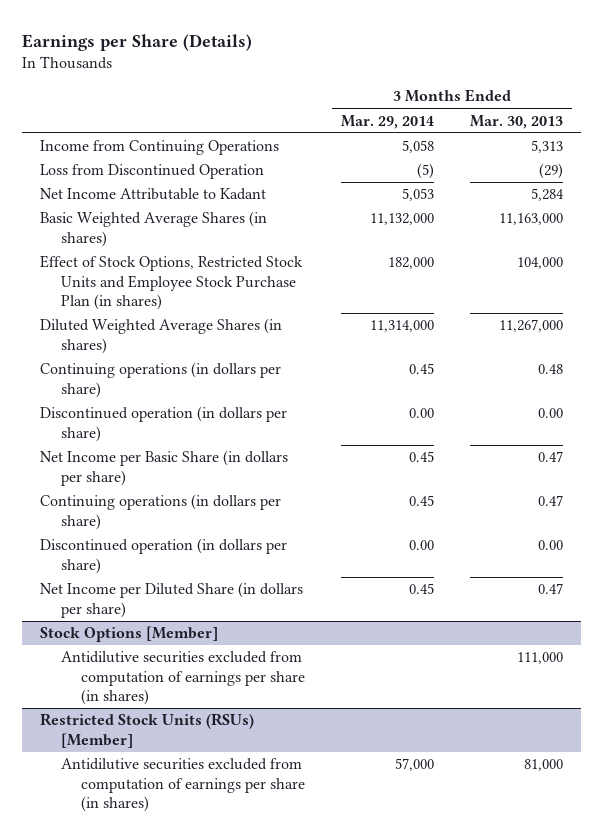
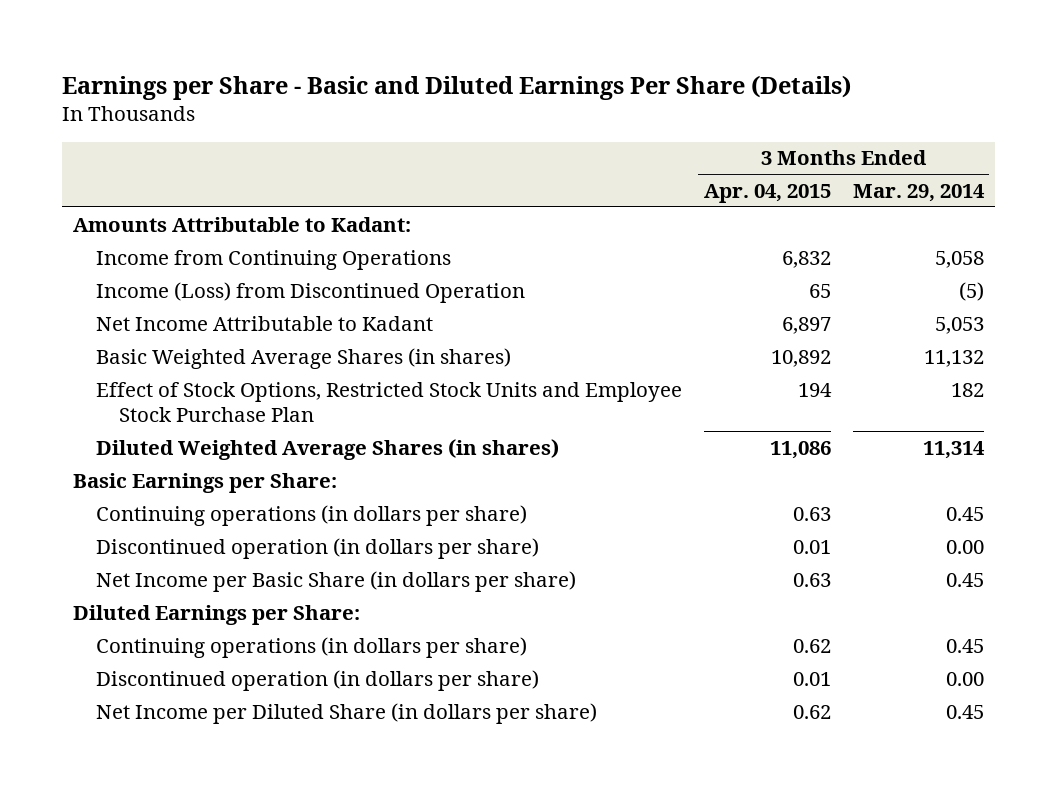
[22,33,253,51] Earnings per Share (Details) -> [62,74,852,100] Earnings per Share - Basic and Diluted Earnings Per Share (Details)
[470,114,564,129] Mar. 30, 2013 -> none
none -> [703,183,831,203] Apr. 04, 2015
none -> [73,216,412,232] Amounts Attributable to Kadant:
[40,164,265,180] Loss from Discontinued Operation -> [95,281,525,303] Income (Loss) from Discontinued Operation
[370,213,435,226] 11,132,000 -> [923,349,984,367] 11,132
[40,255,304,310] Effect of Stock Options, Restricted Stock Units and Employee Stock Purchase Plan (in shares) -> [95,381,682,422] Effect of Stock Options, Restricted Stock Units and Employee Stock Purchase Plan
[388,257,435,270] 182,000 -> [950,382,984,397] 182
[370,320,435,333] 11,314,000 -> [922,440,985,459] 11,314
none -> [73,472,338,493] Basic Earnings per Share:
none -> [73,604,361,625] Diluted Earnings per Share:
[40,626,219,643] Stock Options [Member] -> none
[60,651,305,705] Antidilutive securities excluded from computation of earnings per share (in shares) -> none
[40,713,255,748] Restricted Stock Units (RSUs) [Member] -> none
[60,758,305,812] Antidilutive securities excluded from computation of earnings per share (in shares) -> none

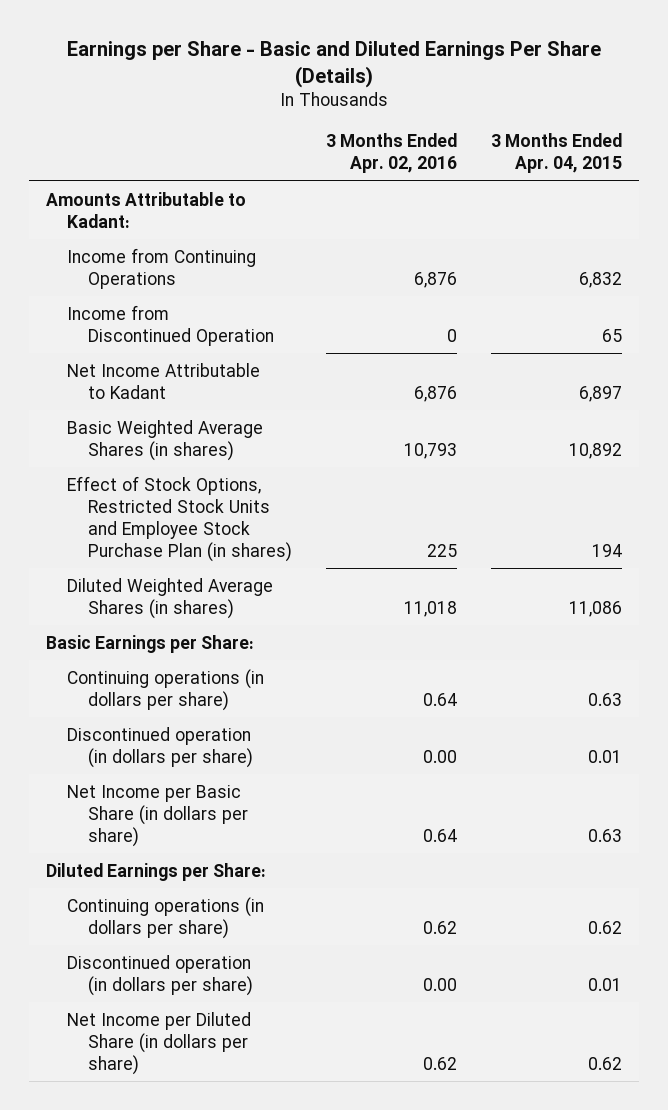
[852,183,985,202] Mar. 29, 2014 -> none
none -> [325,133,457,174] 3 Months Ended Apr. 02, 2016
[95,281,525,303] Income (Loss) from Discontinued Operation -> [66,304,274,346] Income from Discontinued Operation
[95,381,682,422] Effect of Stock Options, Restricted Stock Units and Employee Stock Purchase Plan -> [66,475,292,562] Effect of Stock Options, Restricted Stock Units and Employee Stock Purchase Plan (in shares)

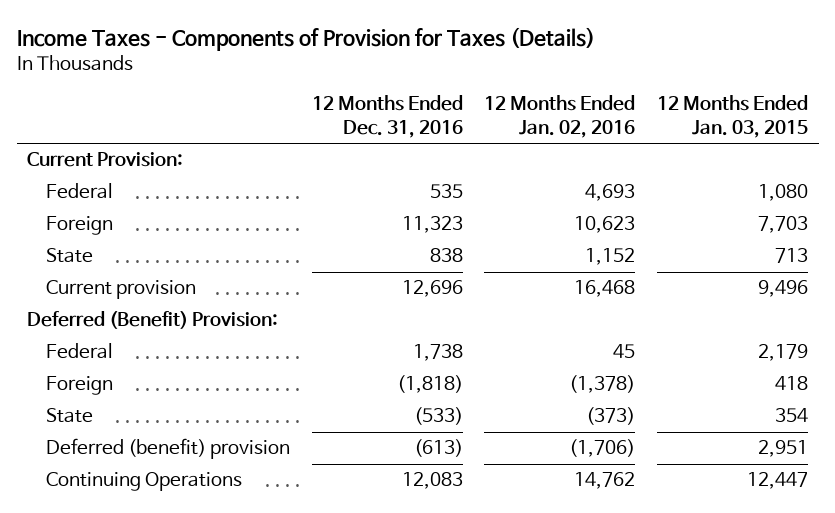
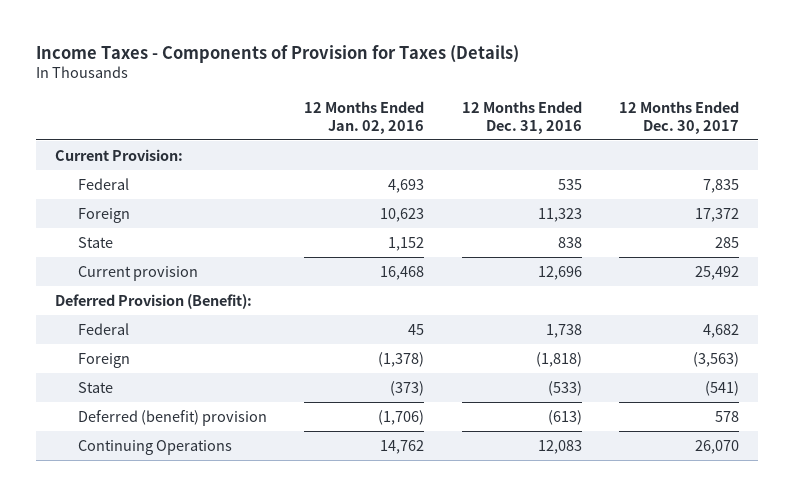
[656,95,808,139] 12 Months Ended Jan. 03, 2015 -> none
none -> [619,100,740,134] 12 Months Ended Dec. 30, 2017
[27,311,279,330] Deferred (Benefit) Provision: -> [54,293,252,309] Deferred Provision (Benefit):

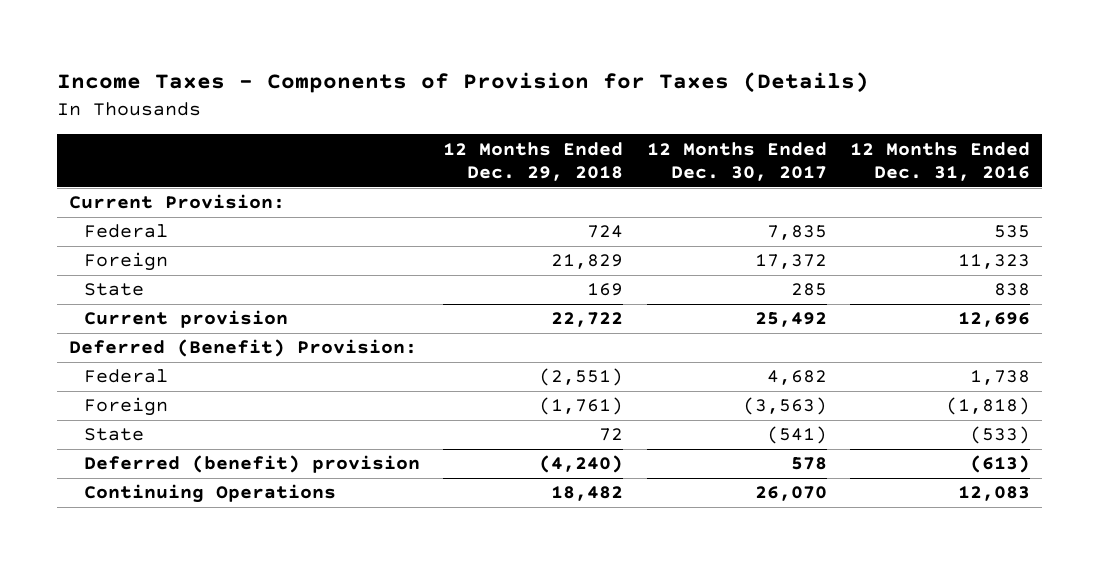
[304,100,425,134] 12 Months Ended Jan. 02, 2016 -> none
none -> [443,141,624,181] 12 Months Ended Dec. 29, 2018
[54,293,252,309] Deferred Provision (Benefit): -> [68,339,417,358] Deferred (Benefit) Provision:

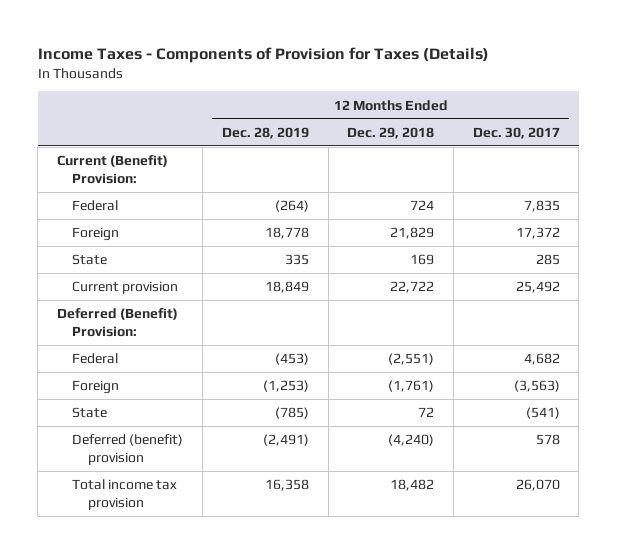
[849,141,1030,181] 12 Months Ended Dec. 31, 2016 -> none
none -> [221,126,309,139] Dec. 28, 2019
[68,194,285,210] Current Provision: -> [56,155,168,184] Current (Benefit) Provision:
[83,484,336,504] Continuing Operations -> [72,479,178,510] Total income tax provision

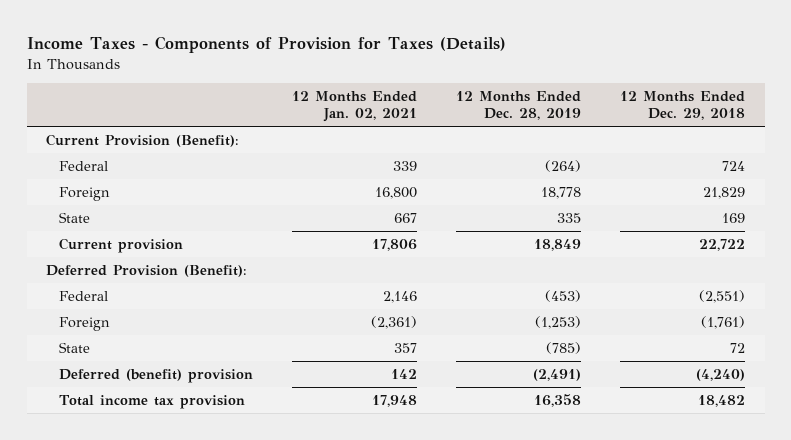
[472,126,560,139] Dec. 30, 2017 -> none
none -> [292,91,418,123] 12 Months Ended Jan. 02, 2021
[56,155,168,184] Current (Benefit) Provision: -> [46,134,240,148] Current Provision (Benefit):
[56,308,178,337] Deferred (Benefit) Provision: -> [46,265,248,278] Deferred Provision (Benefit):

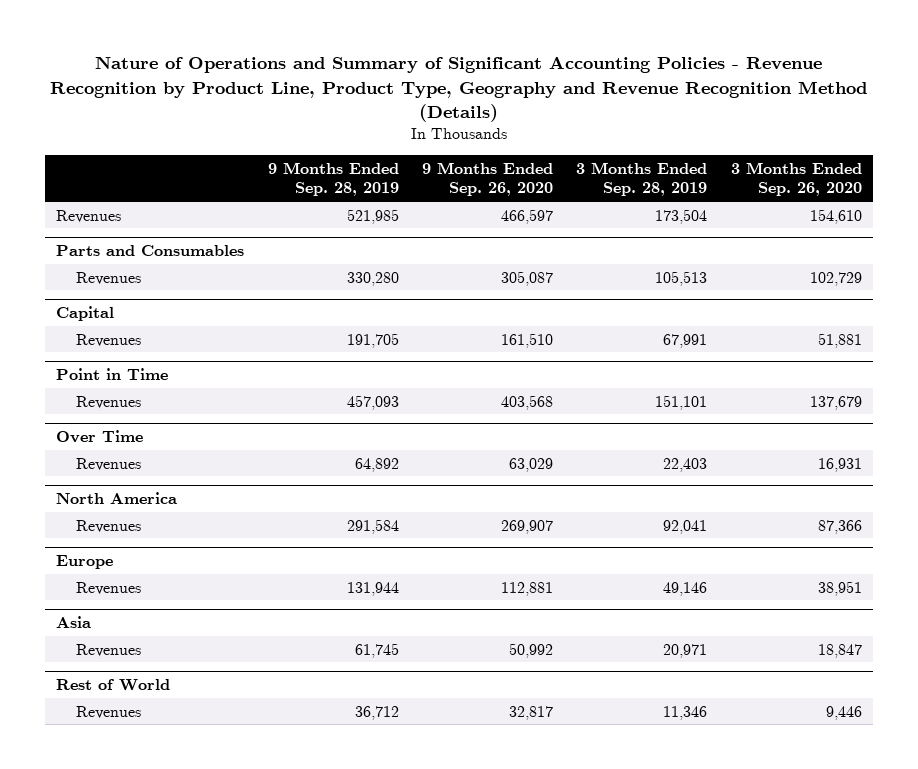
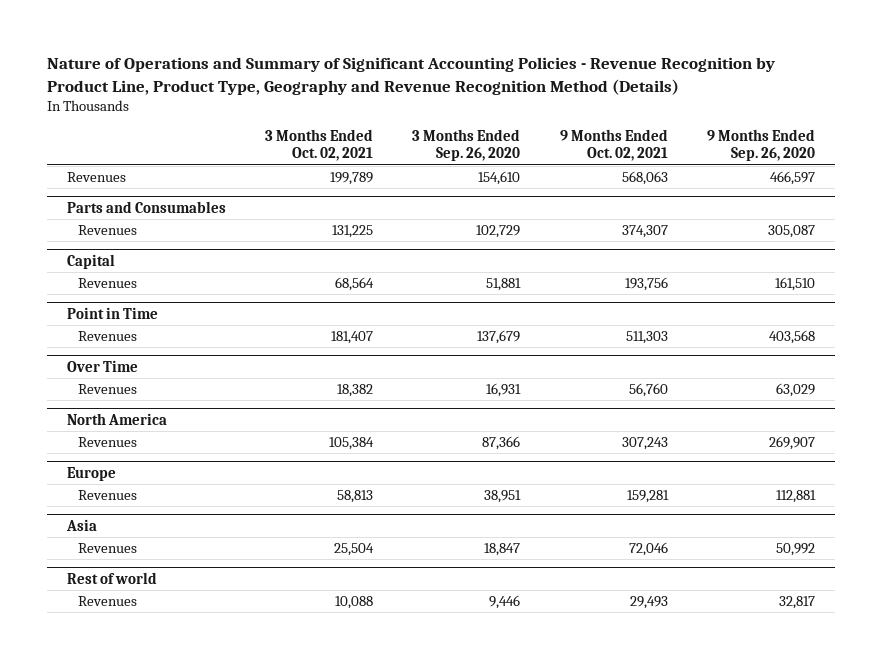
[267,161,399,197] 9 Months Ended Sep. 28, 2019 -> none
[576,161,708,197] 3 Months Ended Sep. 28, 2019 -> none
none -> [265,129,374,162] 3 Months Ended Oct. 02, 2021
none -> [559,129,668,162] 9 Months Ended Oct. 02, 2021
[56,679,171,692] Rest of World -> [66,571,157,584] Rest of world

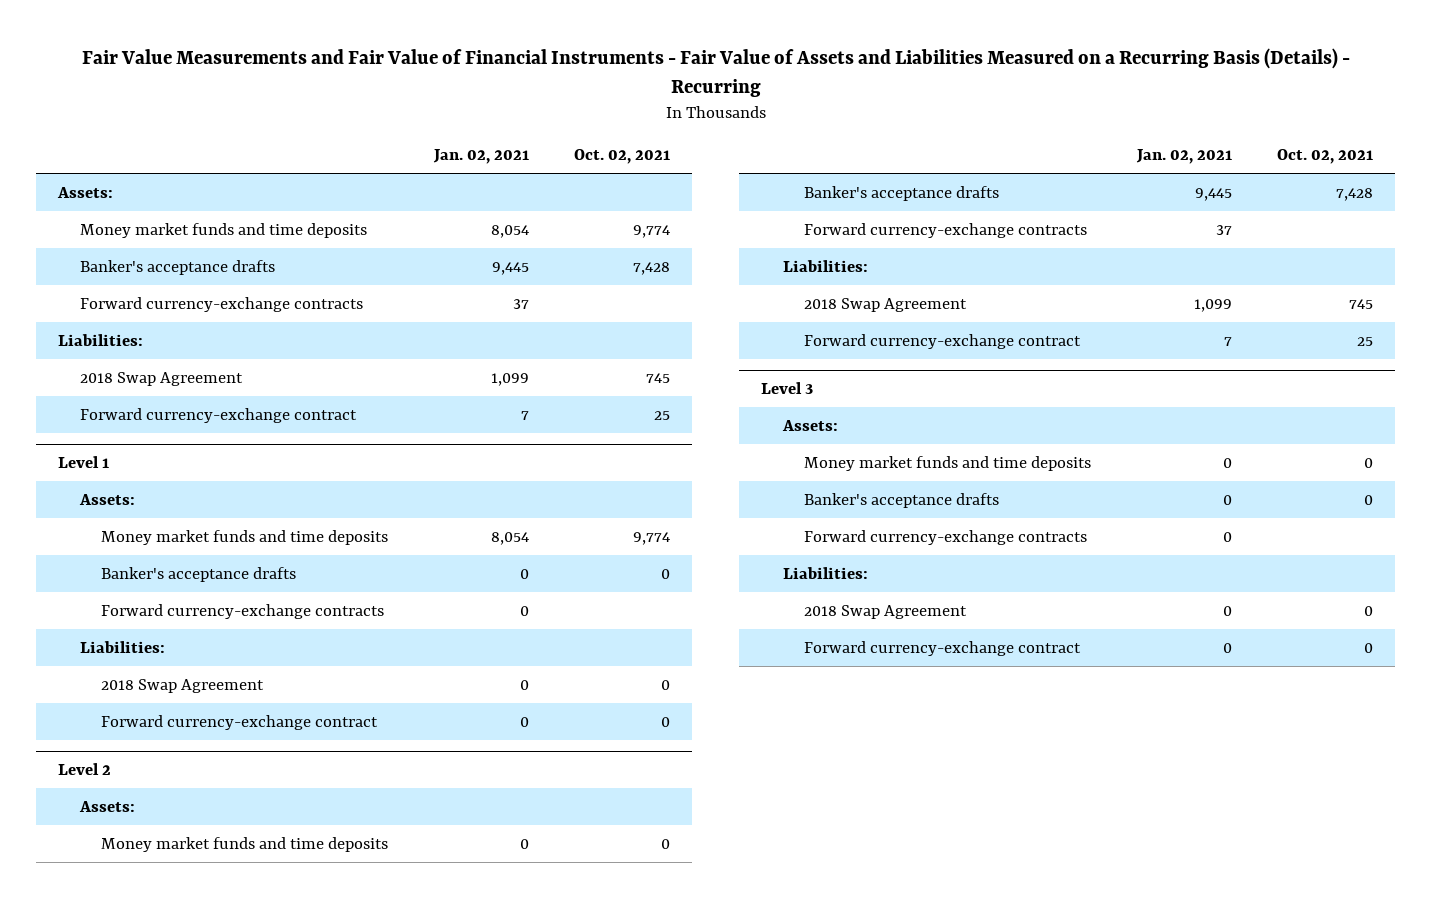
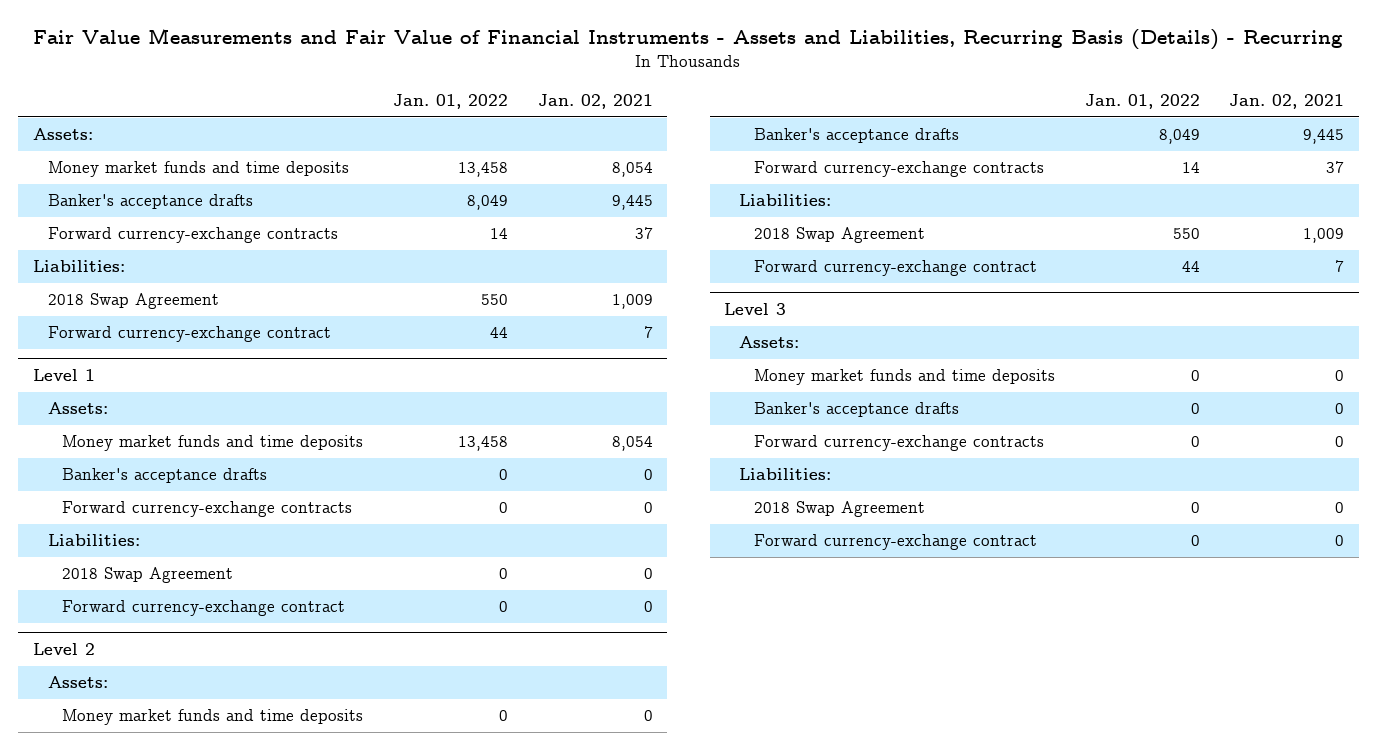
[81,48,1350,98] Fair Value Measurements and Fair Value of Financial Instruments - Fair Value of Assets and Liabilities Measured on a Recurring Basis (Details) - Recurring -> [33,28,1344,51] Fair Value Measurements and Fair Value of Financial Instruments - Assets and Liabilities, Recurring Basis (Details) - Recurring
[573,149,670,165] Oct. 02, 2021 -> none
none -> [392,93,508,109] Jan. 01, 2022
[490,372,529,386] 1,099 -> [611,294,653,310] 1,009
[1193,298,1232,312] 1,099 -> [1303,228,1345,244] 1,009

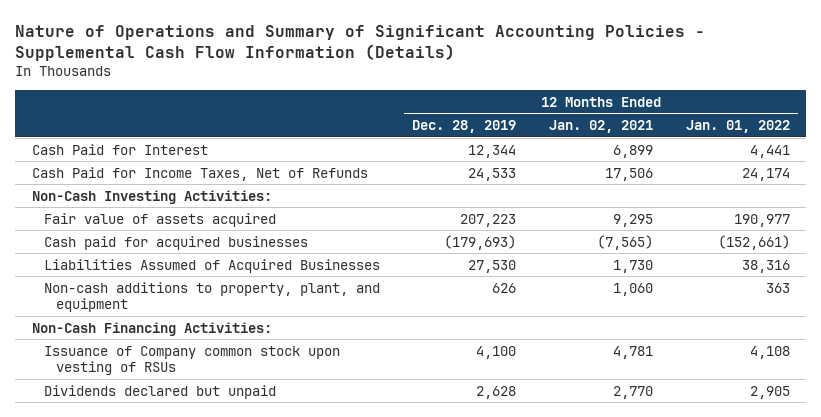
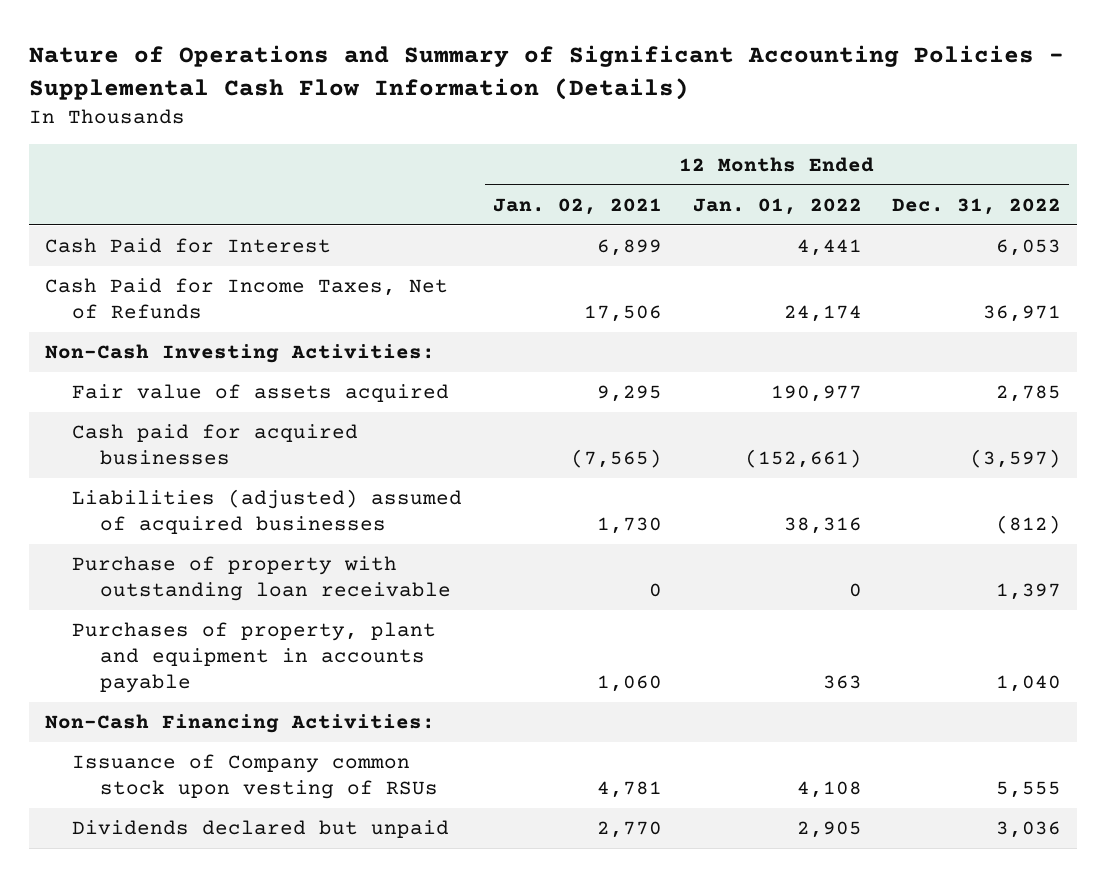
[412,120,517,134] Dec. 28, 2019 -> none
none -> [892,197,1062,215] Dec. 31, 2022
[43,258,380,273] Liabilities Assumed of Acquired Businesses -> [72,489,463,535] Liabilities (adjusted) assumed of acquired businesses
none -> [72,556,452,602] Purchase of property with outstanding loan receivable
[43,281,380,313] Non-cash additions to property, plant, and equipment -> [72,622,437,694] Purchases of property, plant and equipment in accounts payable

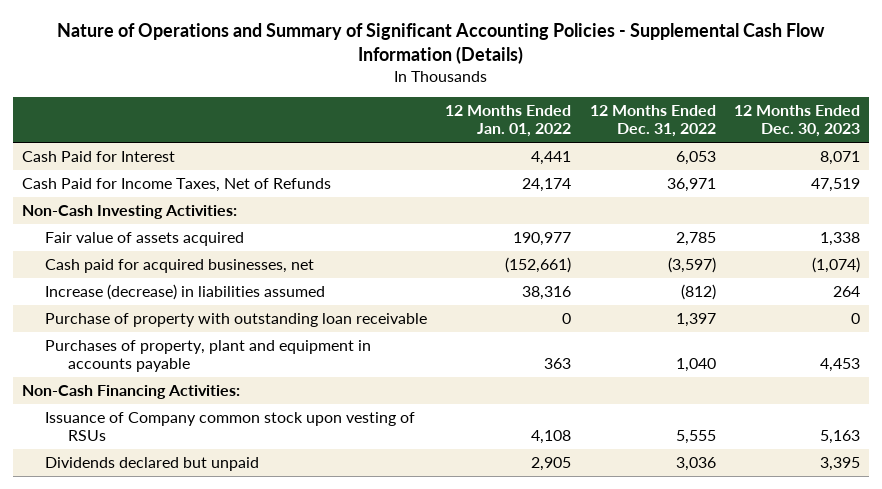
[493,197,663,215] Jan. 02, 2021 -> none
none -> [733,105,860,138] 12 Months Ended Dec. 30, 2023
[72,424,359,466] Cash paid for acquired businesses -> [45,259,315,274] Cash paid for acquired businesses, net
[72,489,463,535] Liabilities (adjusted) assumed of acquired businesses -> [45,284,326,301] Increase (decrease) in liabilities assumed

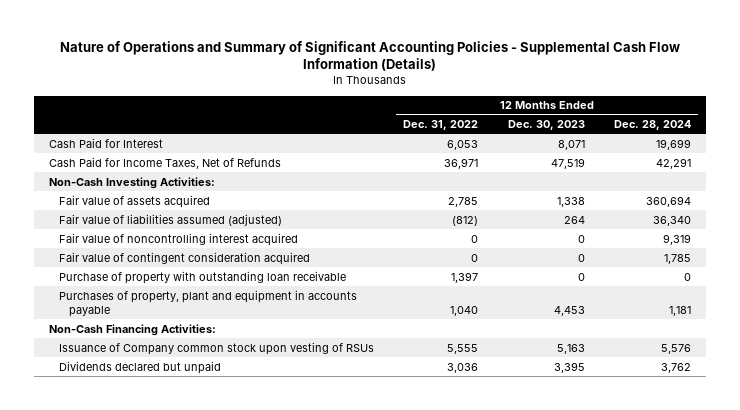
[445,105,572,138] 12 Months Ended Jan. 01, 2022 -> none
none -> [614,119,692,130] Dec. 28, 2024
[45,259,315,274] Cash paid for acquired businesses, net -> none
[45,284,326,301] Increase (decrease) in liabilities assumed -> [59,213,283,226] Fair value of liabilities assumed (adjusted)
none -> [59,232,299,246] Fair value of noncontrolling interest acquired
none -> [59,251,311,265] Fair value of contingent consideration acquired

